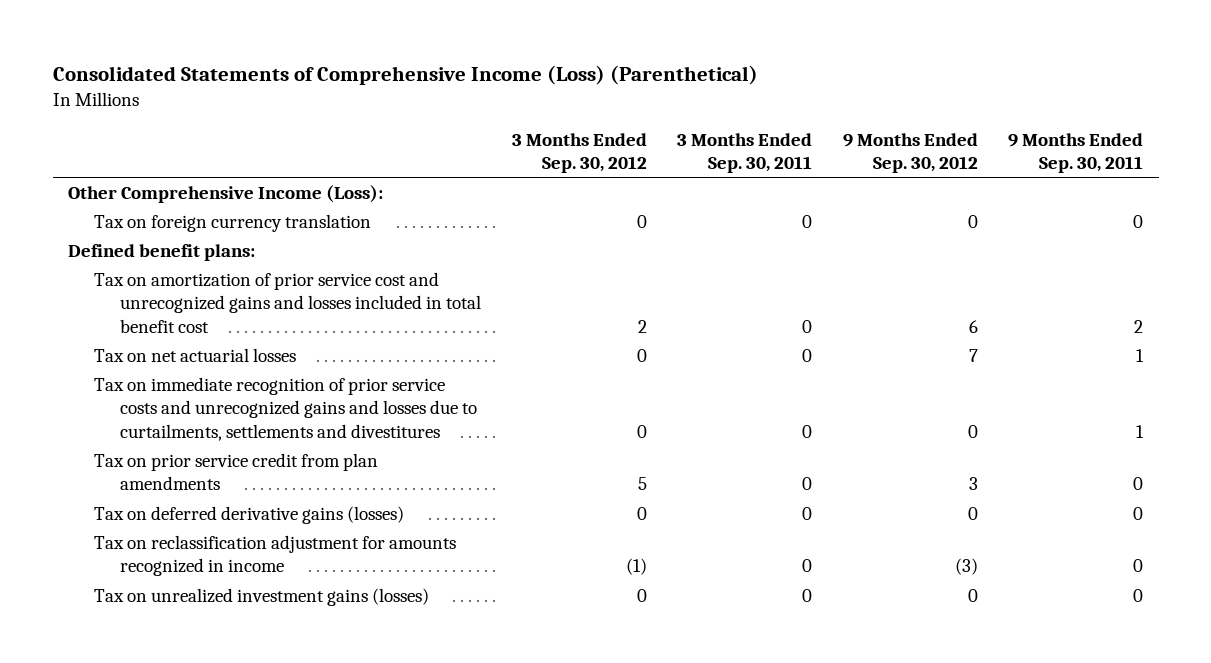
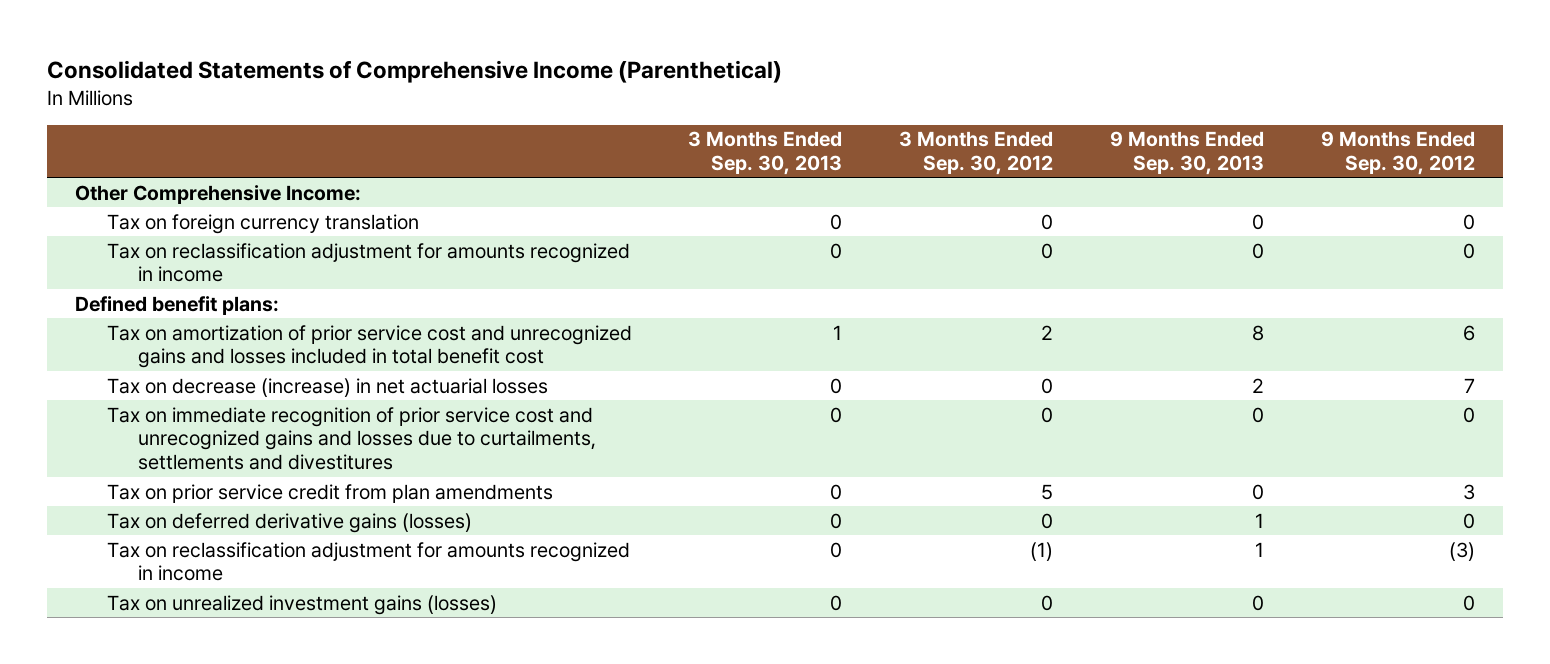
[52,65,758,86] Consolidated Statements of Comprehensive Income (Loss) (Parenthetical) -> [46,59,782,83] Consolidated Statements of Comprehensive Income (Parenthetical)
[677,132,813,174] 3 Months Ended Sep. 30, 2011 -> none
[1008,132,1144,174] 9 Months Ended Sep. 30, 2011 -> none
none -> [688,131,843,176] 3 Months Ended Sep. 30, 2013
none -> [1110,131,1265,176] 9 Months Ended Sep. 30, 2013
[67,184,383,203] Other Comprehensive Income (Loss): -> [75,184,362,204] Other Comprehensive Income:
none -> [106,242,630,283] Tax on reclassification adjustment for amounts recognized in income
[93,347,296,362] Tax on net actuarial losses -> [106,377,548,397] Tax on decrease (increase) in net actuarial losses
[93,376,478,441] Tax on immediate recognition of prior service costs and unrecognized gains and losses due to curtailments, settlements and divestitures -> [106,406,596,471] Tax on immediate recognition of prior service cost and unrecognized gains and losses due to curtailments, settlements and divestitures

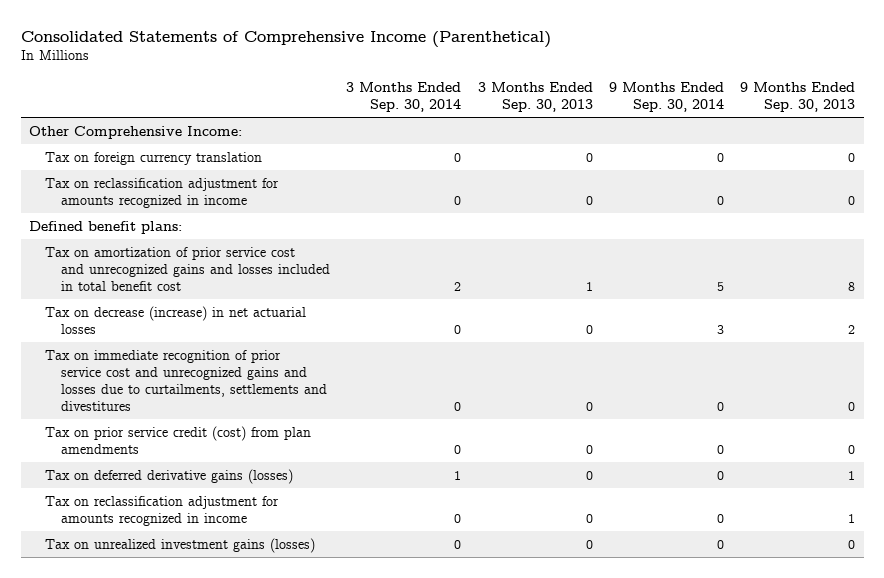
[899,131,1054,176] 3 Months Ended Sep. 30, 2012 -> none
[1320,131,1475,176] 9 Months Ended Sep. 30, 2012 -> none
none -> [346,81,462,112] 3 Months Ended Sep. 30, 2014
none -> [608,81,724,112] 9 Months Ended Sep. 30, 2014
[106,483,553,503] Tax on prior service credit from plan amendments -> [44,425,311,454] Tax on prior service credit (cost) from plan amendments

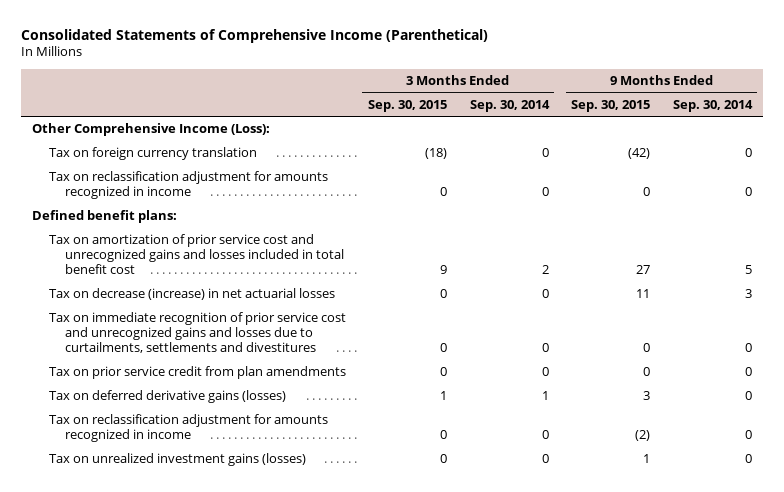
[477,81,593,112] 3 Months Ended Sep. 30, 2013 -> none
[740,81,856,112] 9 Months Ended Sep. 30, 2013 -> none
none -> [368,99,448,112] Sep. 30, 2015
none -> [571,99,651,112] Sep. 30, 2015
[28,125,242,139] Other Comprehensive Income: -> [32,123,271,137] Other Comprehensive Income (Loss):
[44,425,311,454] Tax on prior service credit (cost) from plan amendments -> [48,366,346,380] Tax on prior service credit from plan amendments

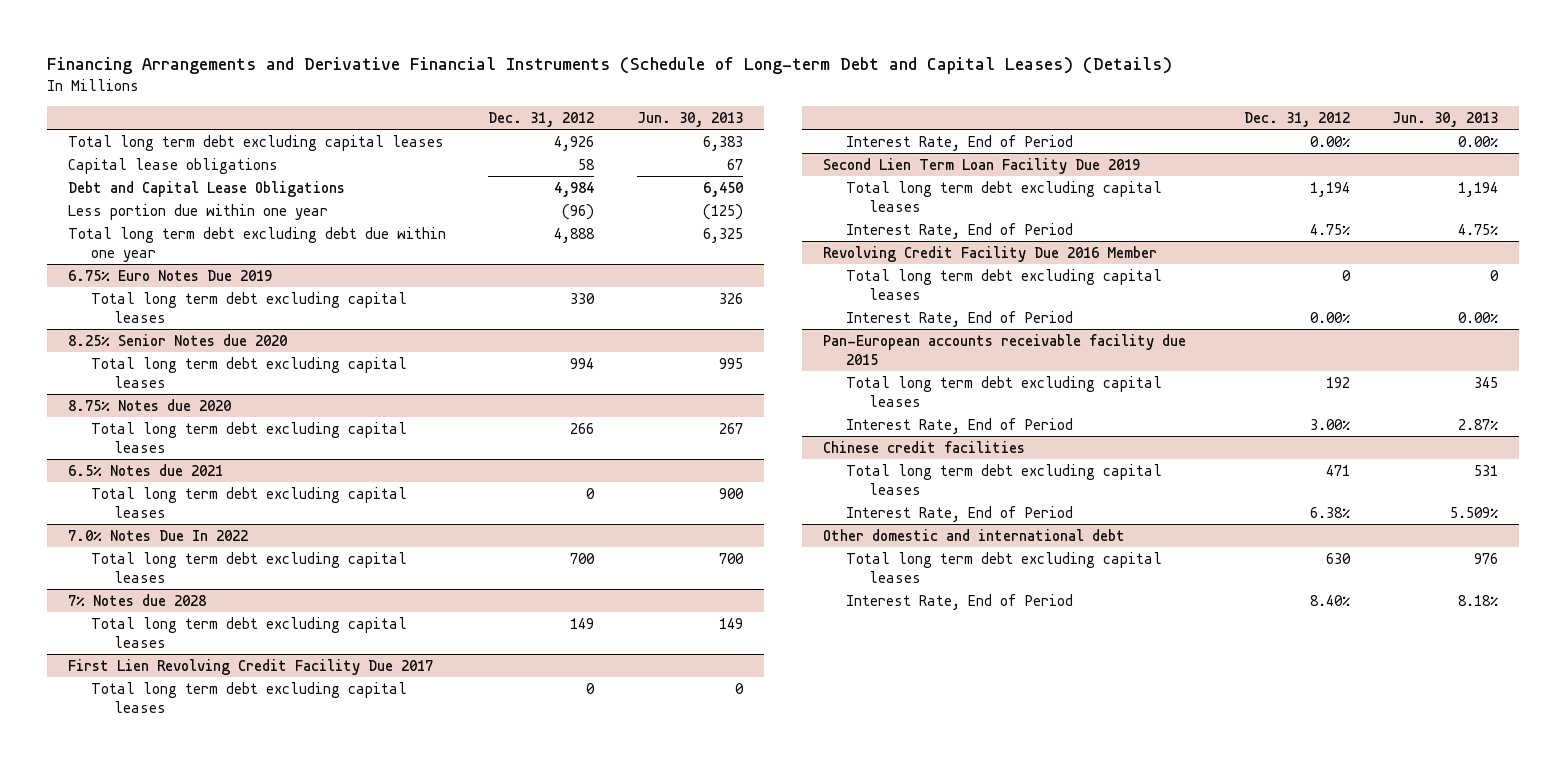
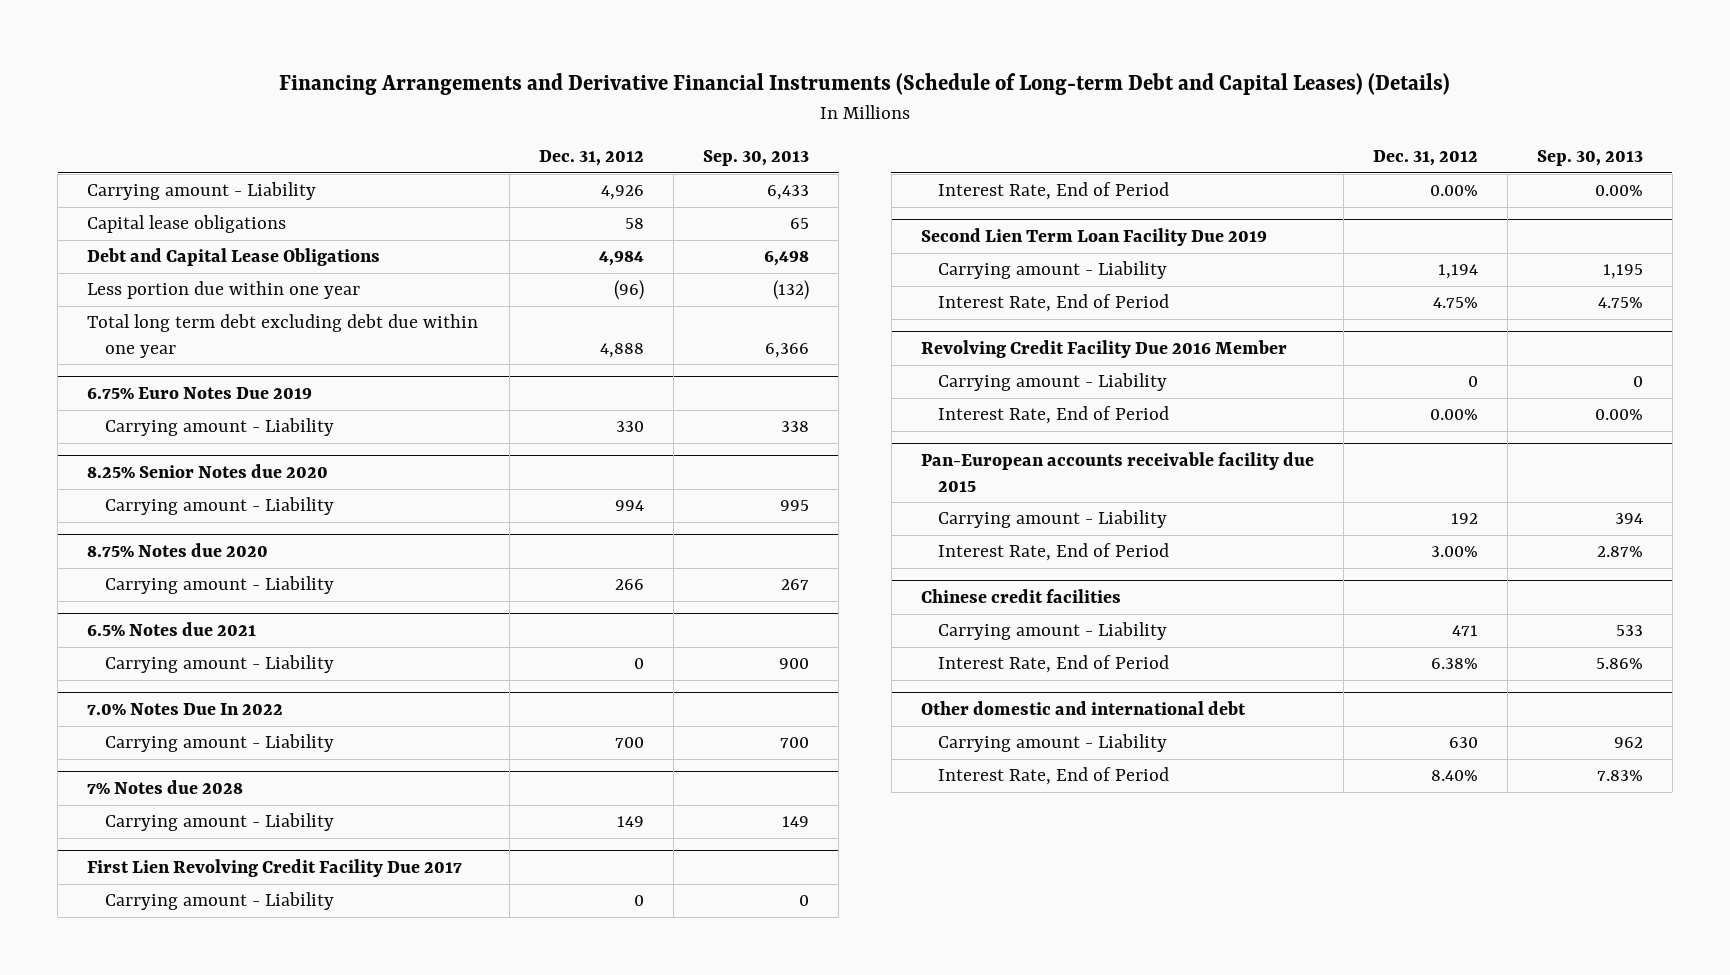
[636,111,743,127] Jun. 30, 2013 -> none
none -> [703,150,810,167] Sep. 30, 2013
[68,134,445,151] Total long term debt excluding capital leases -> [87,182,317,201] Carrying amount - Liability
[91,291,408,323] Total long term debt excluding capital leases -> [104,418,334,437] Carrying amount - Liability
[91,356,408,388] Total long term debt excluding capital leases -> [104,497,334,516] Carrying amount - Liability
[91,421,408,453] Total long term debt excluding capital leases -> [104,576,334,595] Carrying amount - Liability
[91,486,408,518] Total long term debt excluding capital leases -> [104,655,334,674] Carrying amount - Liability
[91,551,408,583] Total long term debt excluding capital leases -> [104,734,334,753] Carrying amount - Liability
[91,616,408,648] Total long term debt excluding capital leases -> [104,813,334,832] Carrying amount - Liability
[91,681,408,713] Total long term debt excluding capital leases -> [104,892,334,911] Carrying amount - Liability
[846,180,1163,212] Total long term debt excluding capital leases -> [938,261,1168,280] Carrying amount - Liability
[846,268,1163,300] Total long term debt excluding capital leases -> [938,373,1168,392] Carrying amount - Liability
[846,375,1163,407] Total long term debt excluding capital leases -> [938,510,1168,529] Carrying amount - Liability
[846,463,1163,495] Total long term debt excluding capital leases -> [938,622,1168,641] Carrying amount - Liability
[846,551,1163,583] Total long term debt excluding capital leases -> [938,734,1168,753] Carrying amount - Liability

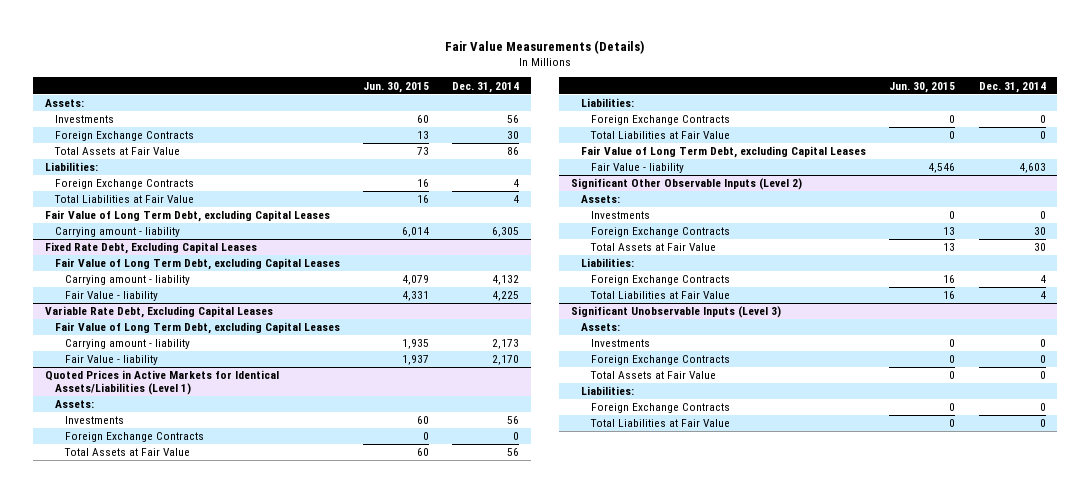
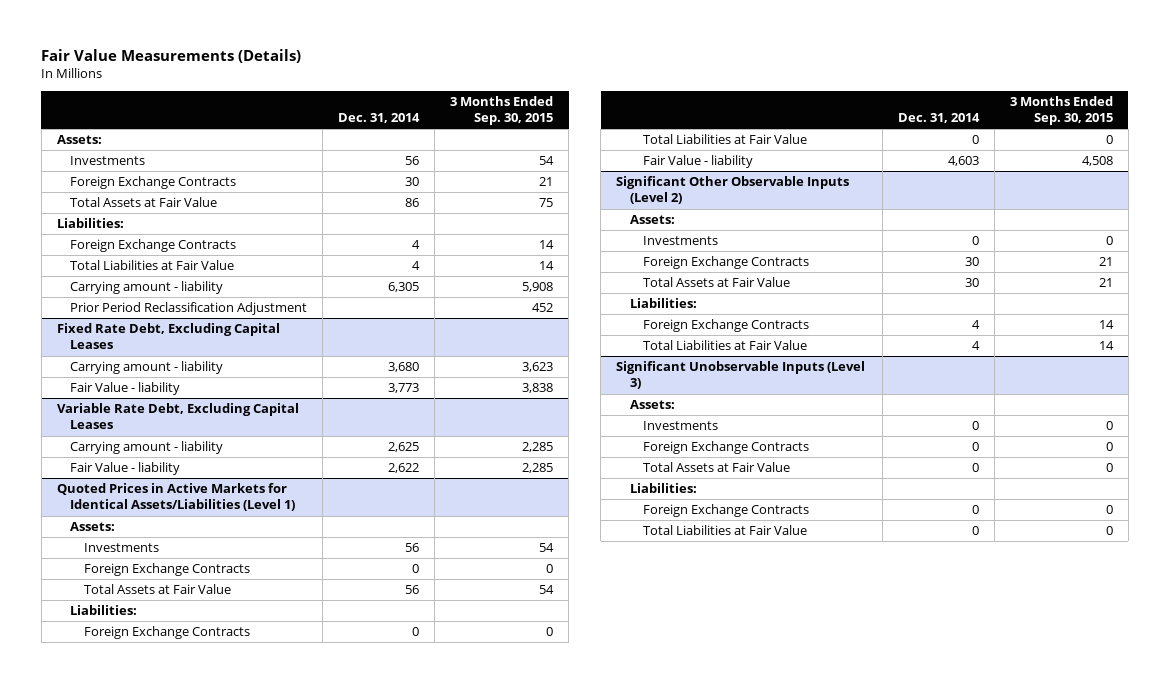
[363,81,430,93] Jun. 30, 2015 -> none
none -> [450,96,554,126] 3 Months Ended Sep. 30, 2015
[44,210,330,223] Fair Value of Long Term Debt, excluding Capital Leases -> none
none -> [70,302,308,316] Prior Period Reclassification Adjustment
[54,258,340,271] Fair Value of Long Term Debt, excluding Capital Leases -> none
[492,275,520,286] 4,132 -> [388,362,420,373] 3,680
[492,291,520,302] 4,225 -> [388,383,420,394] 3,773
[54,322,340,335] Fair Value of Long Term Debt, excluding Capital Leases -> none
[492,339,520,350] 2,173 -> [388,442,420,453] 2,625
[492,355,520,366] 2,170 -> [388,463,420,474] 2,622
[581,146,867,159] Fair Value of Long Term Debt, excluding Capital Leases -> none

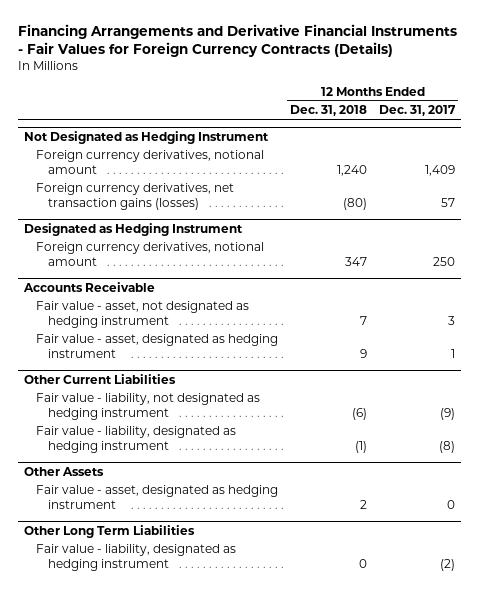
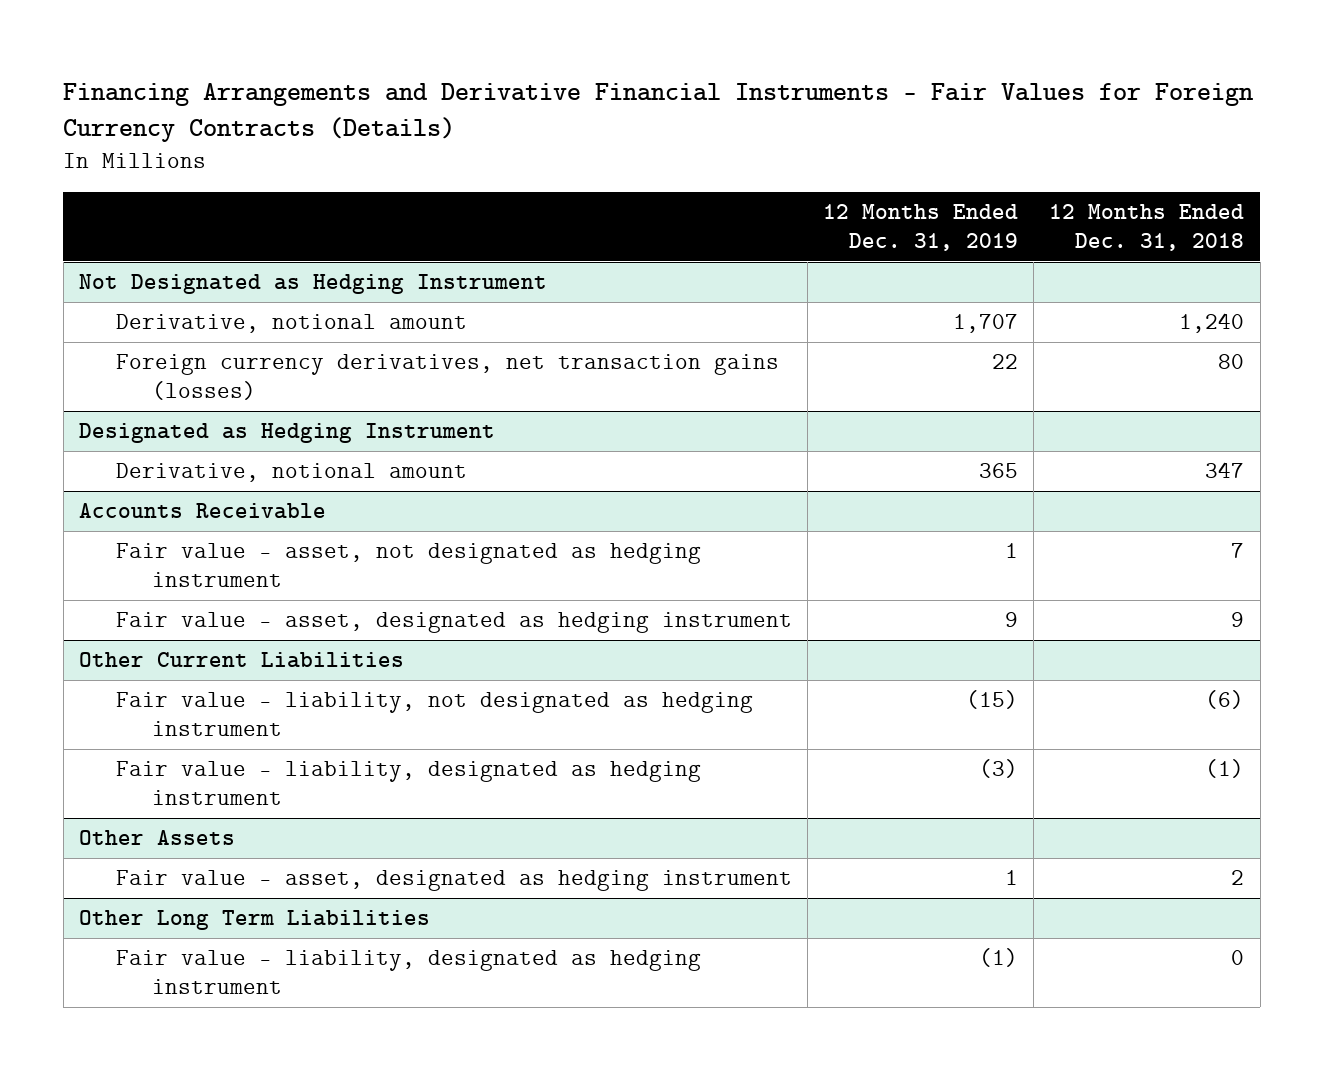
[379,105,457,117] Dec. 31, 2017 -> none
none -> [822,203,1018,251] 12 Months Ended Dec. 31, 2019
[35,150,264,174] Foreign currency derivatives, notional amount -> [115,314,467,334] Derivative, notional amount
[343,197,368,210] (80) -> [1218,354,1245,370] 80
[35,242,264,266] Foreign currency derivatives, notional amount -> [115,463,467,483] Derivative, notional amount

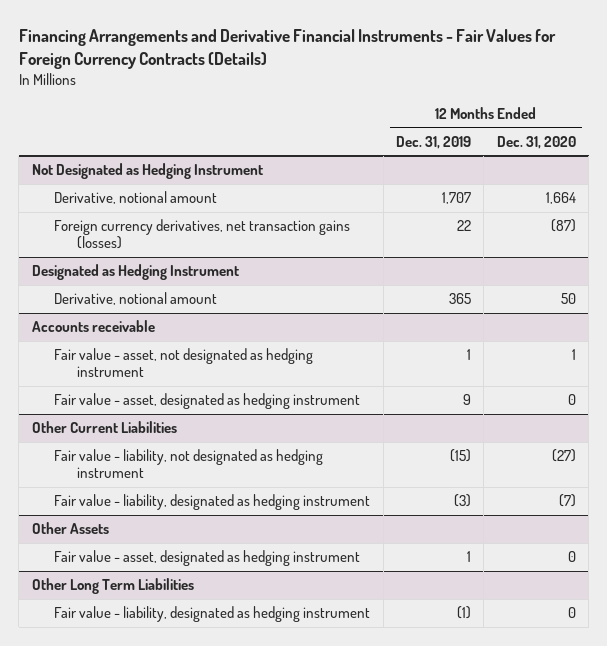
[1049,203,1245,251] 12 Months Ended Dec. 31, 2018 -> none
none -> [496,135,576,149] Dec. 31, 2020
[78,503,326,520] Accounts Receivable -> [31,320,155,333] Accounts receivable

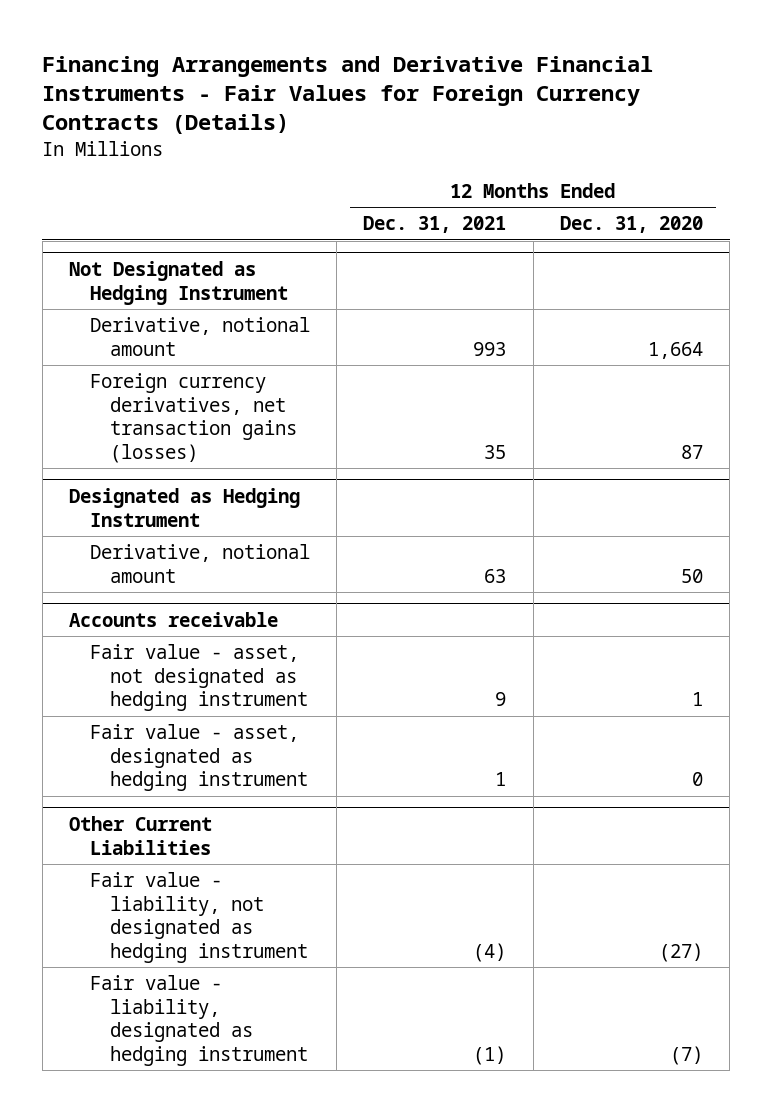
[395,135,471,149] Dec. 31, 2019 -> none
none -> [363,216,507,234] Dec. 31, 2021
[550,219,576,233] (87) -> [680,445,703,460] 87
[31,522,109,535] Other Assets -> none
[54,550,361,567] Fair value - asset, designated as hedging instrument -> none
[31,578,194,595] Other Long Term Liabilities -> none
[54,606,371,623] Fair value - liability, designated as hedging instrument -> none

